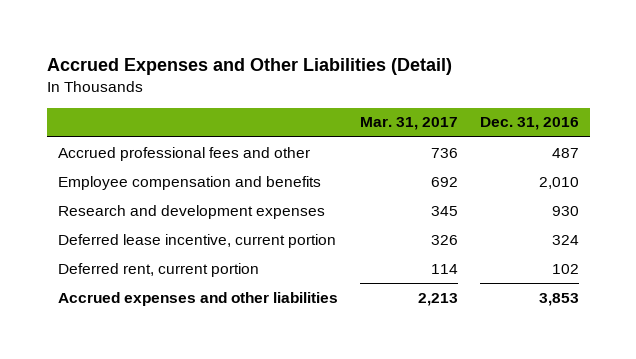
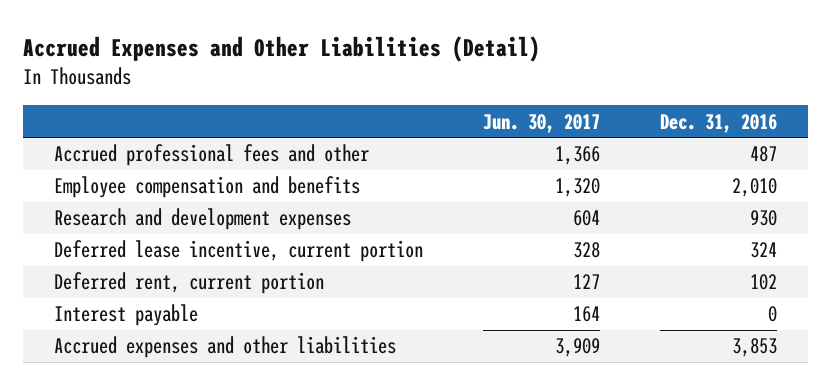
[359,117,458,131] Mar. 31, 2017 -> none
none -> [483,113,601,133] Jun. 30, 2017
none -> [53,304,198,327] Interest payable

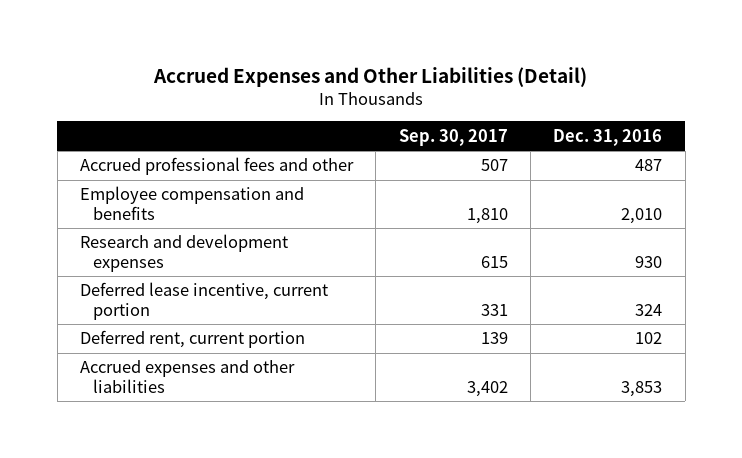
[483,113,601,133] Jun. 30, 2017 -> none
none -> [398,128,508,146] Sep. 30, 2017
[53,304,198,327] Interest payable -> none

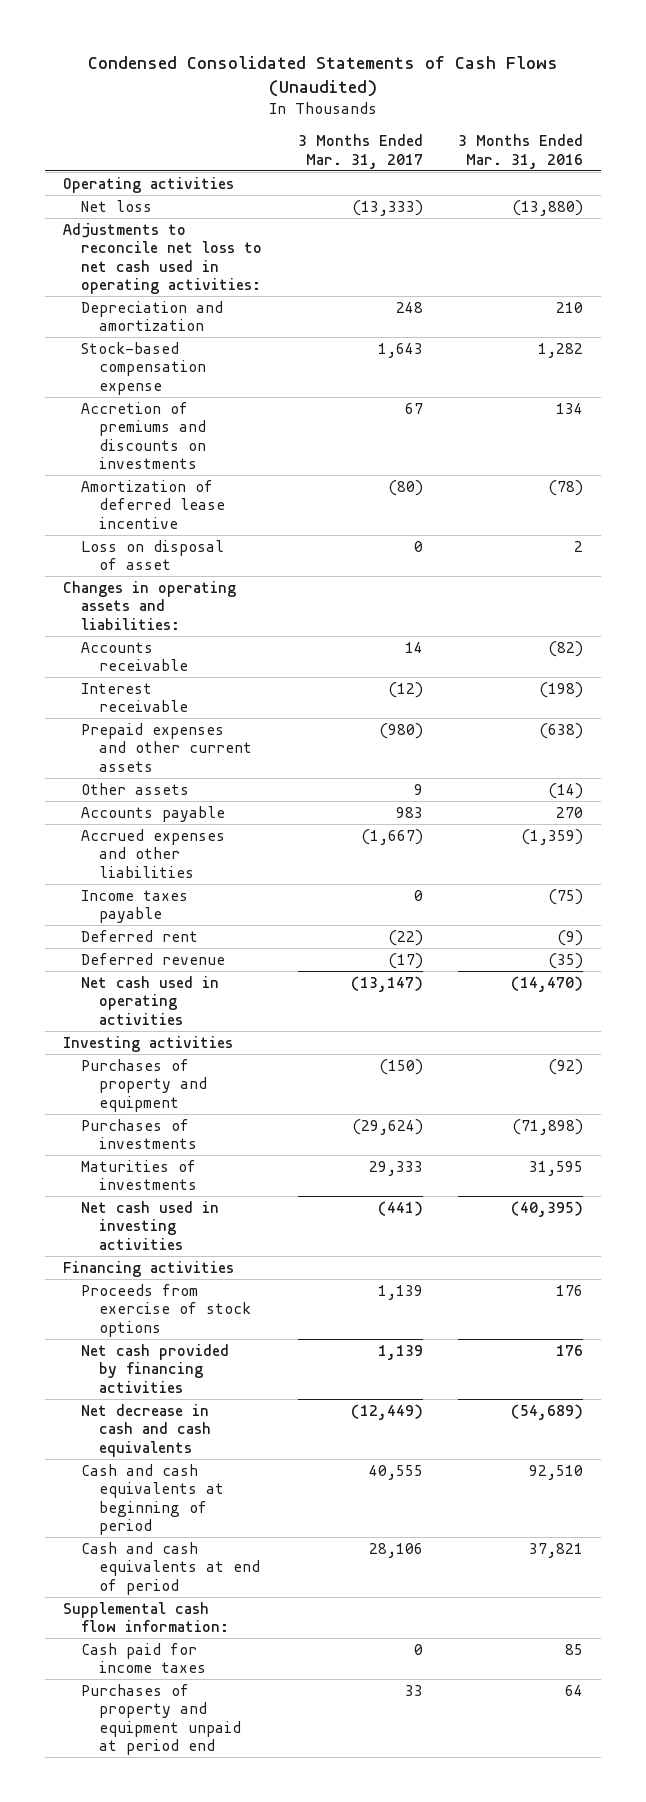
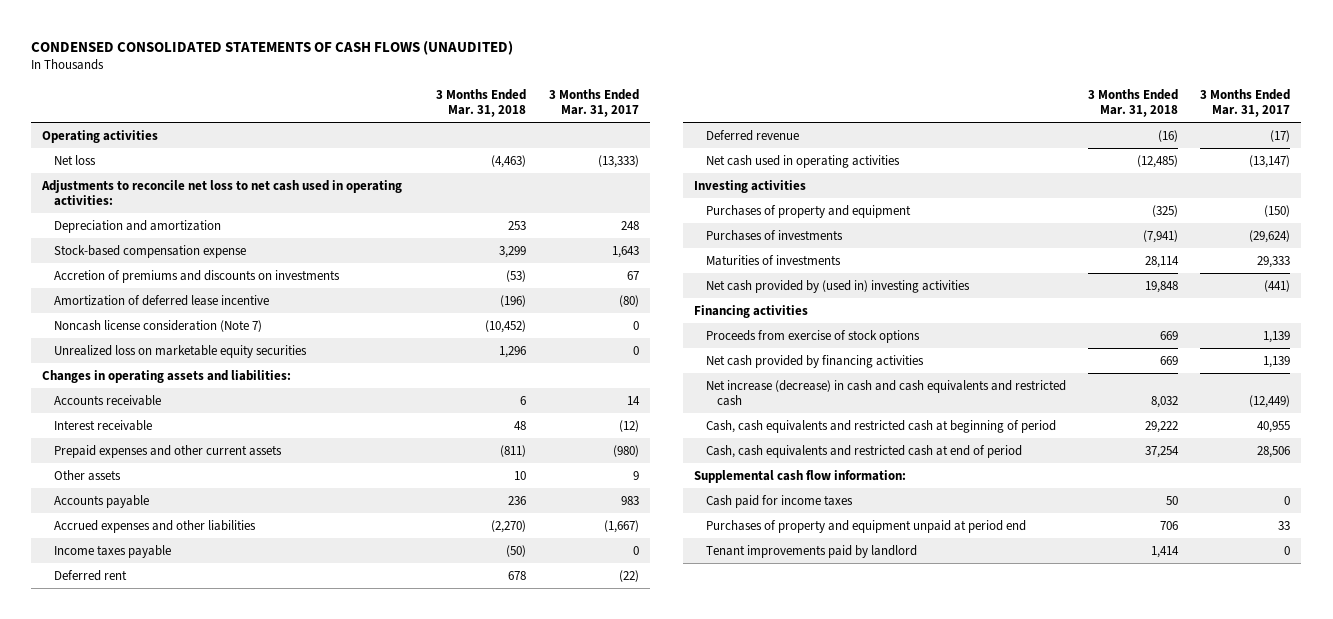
[88,56,559,98] Condensed Consolidated Statements of Cash Flows (Unaudited) -> [31,40,514,55] CONDENSED CONSOLIDATED STATEMENTS OF CASH FLOWS (UNAUDITED)
[458,134,584,169] 3 Months Ended Mar. 31, 2016 -> none
none -> [436,89,527,118] 3 Months Ended Mar. 31, 2018
[80,539,224,571] Loss on disposal of asset -> none
none -> [54,319,263,332] Noncash license consideration (Note 7)
none -> [54,344,308,358] Unrealized loss on marketable equity securities
[80,1200,219,1250] Net cash used in investing activities -> [705,279,970,293] Net cash provided by (used in) investing activities
[80,1403,211,1457] Net decrease in cash and cash equivalents -> [705,379,1066,406] Net increase (decrease) in cash and cash equivalents and restricted cash
[80,1463,224,1536] Cash and cash equivalents at beginning of period -> [705,419,1056,433] Cash, cash equivalents and restricted cash at beginning of period
[368,1464,423,1480] 40,555 -> [1257,420,1291,433] 40,955
[80,1541,260,1595] Cash and cash equivalents at end of period -> [705,444,1022,458] Cash, cash equivalents and restricted cash at end of period
[368,1542,423,1558] 28,106 -> [1257,445,1291,458] 28,506
none -> [705,544,917,558] Tenant improvements paid by landlord

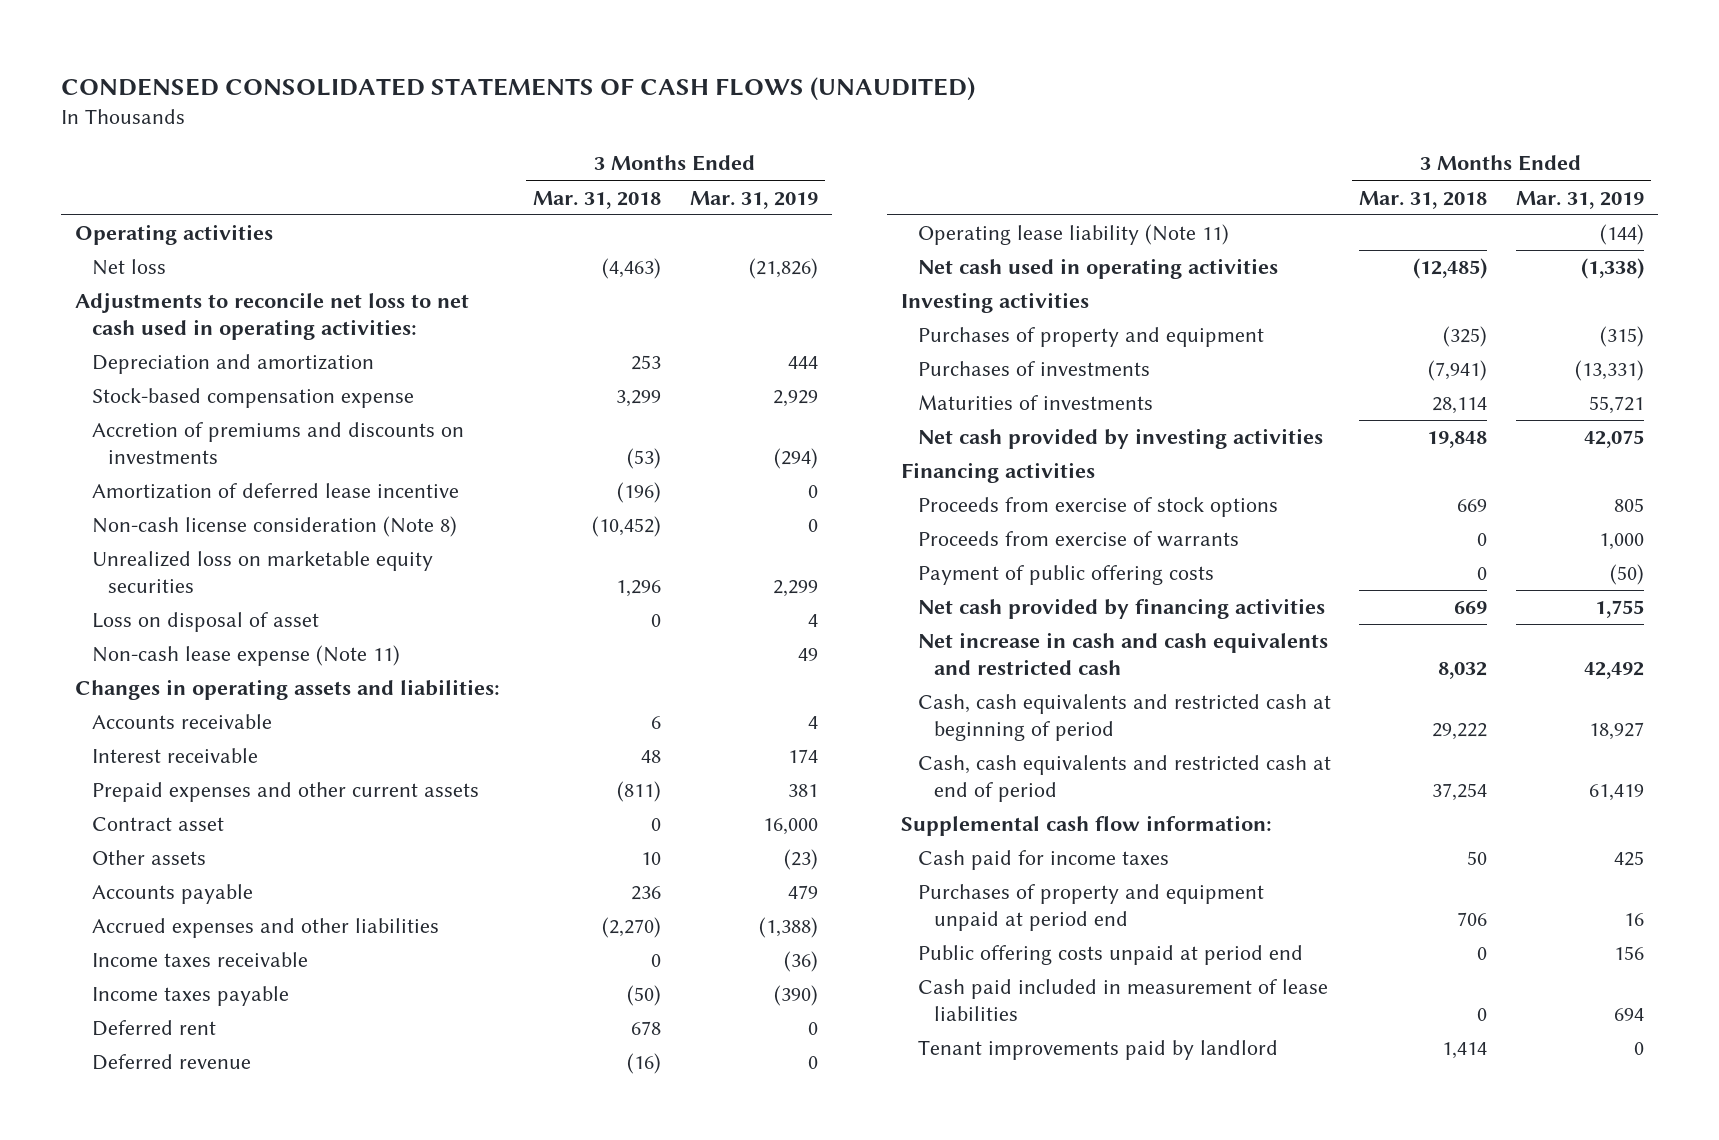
[548,89,639,118] 3 Months Ended Mar. 31, 2017 -> none
none -> [689,190,818,209] Mar. 31, 2019
[54,319,263,332] Noncash license consideration (Note 7) -> [91,516,457,538] Non-cash license consideration (Note 8)
none -> [91,612,319,633] Loss on disposal of asset
none -> [91,645,400,667] Non-cash lease expense (Note 11)
none -> [91,817,224,832] Contract asset
none -> [91,952,308,968] Income taxes receivable
none -> [917,224,1229,246] Operating lease liability (Note 11)
[705,279,970,293] Net cash provided by (used in) investing activities -> [917,428,1323,450] Net cash provided by investing activities
none -> [917,531,1239,548] Proceeds from exercise of warrants
none -> [917,565,1214,586] Payment of public offering costs
[705,379,1066,406] Net increase (decrease) in cash and cash equivalents and restricted cash -> [917,632,1328,675] Net increase in cash and cash equivalents and restricted cash
none -> [917,945,1303,966] Public offering costs unpaid at period end
none -> [917,979,1328,1021] Cash paid included in measurement of lease liabilities

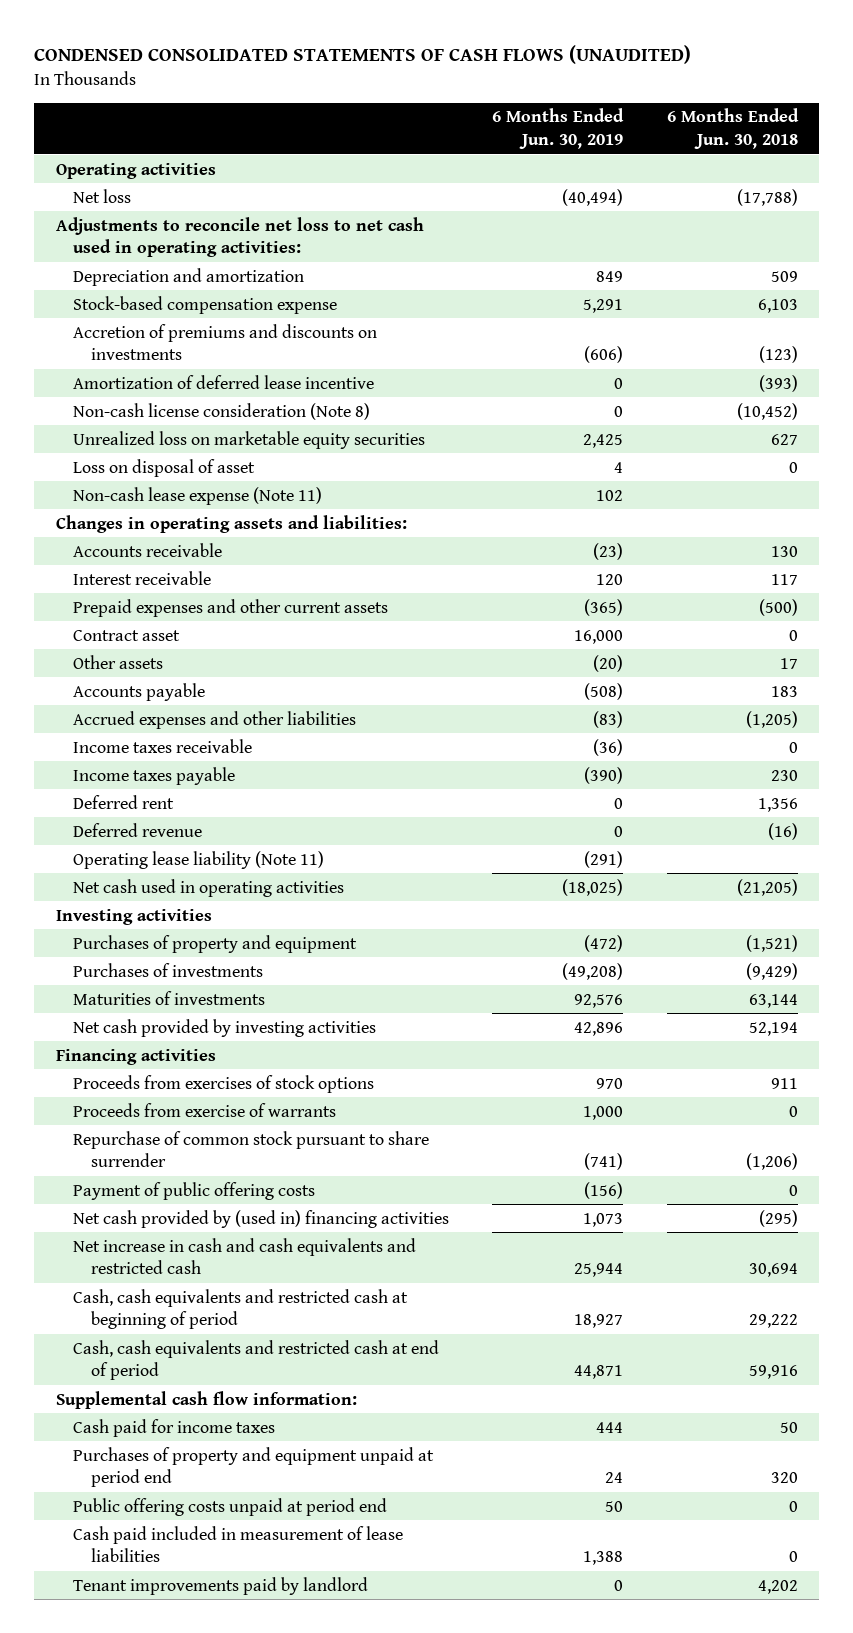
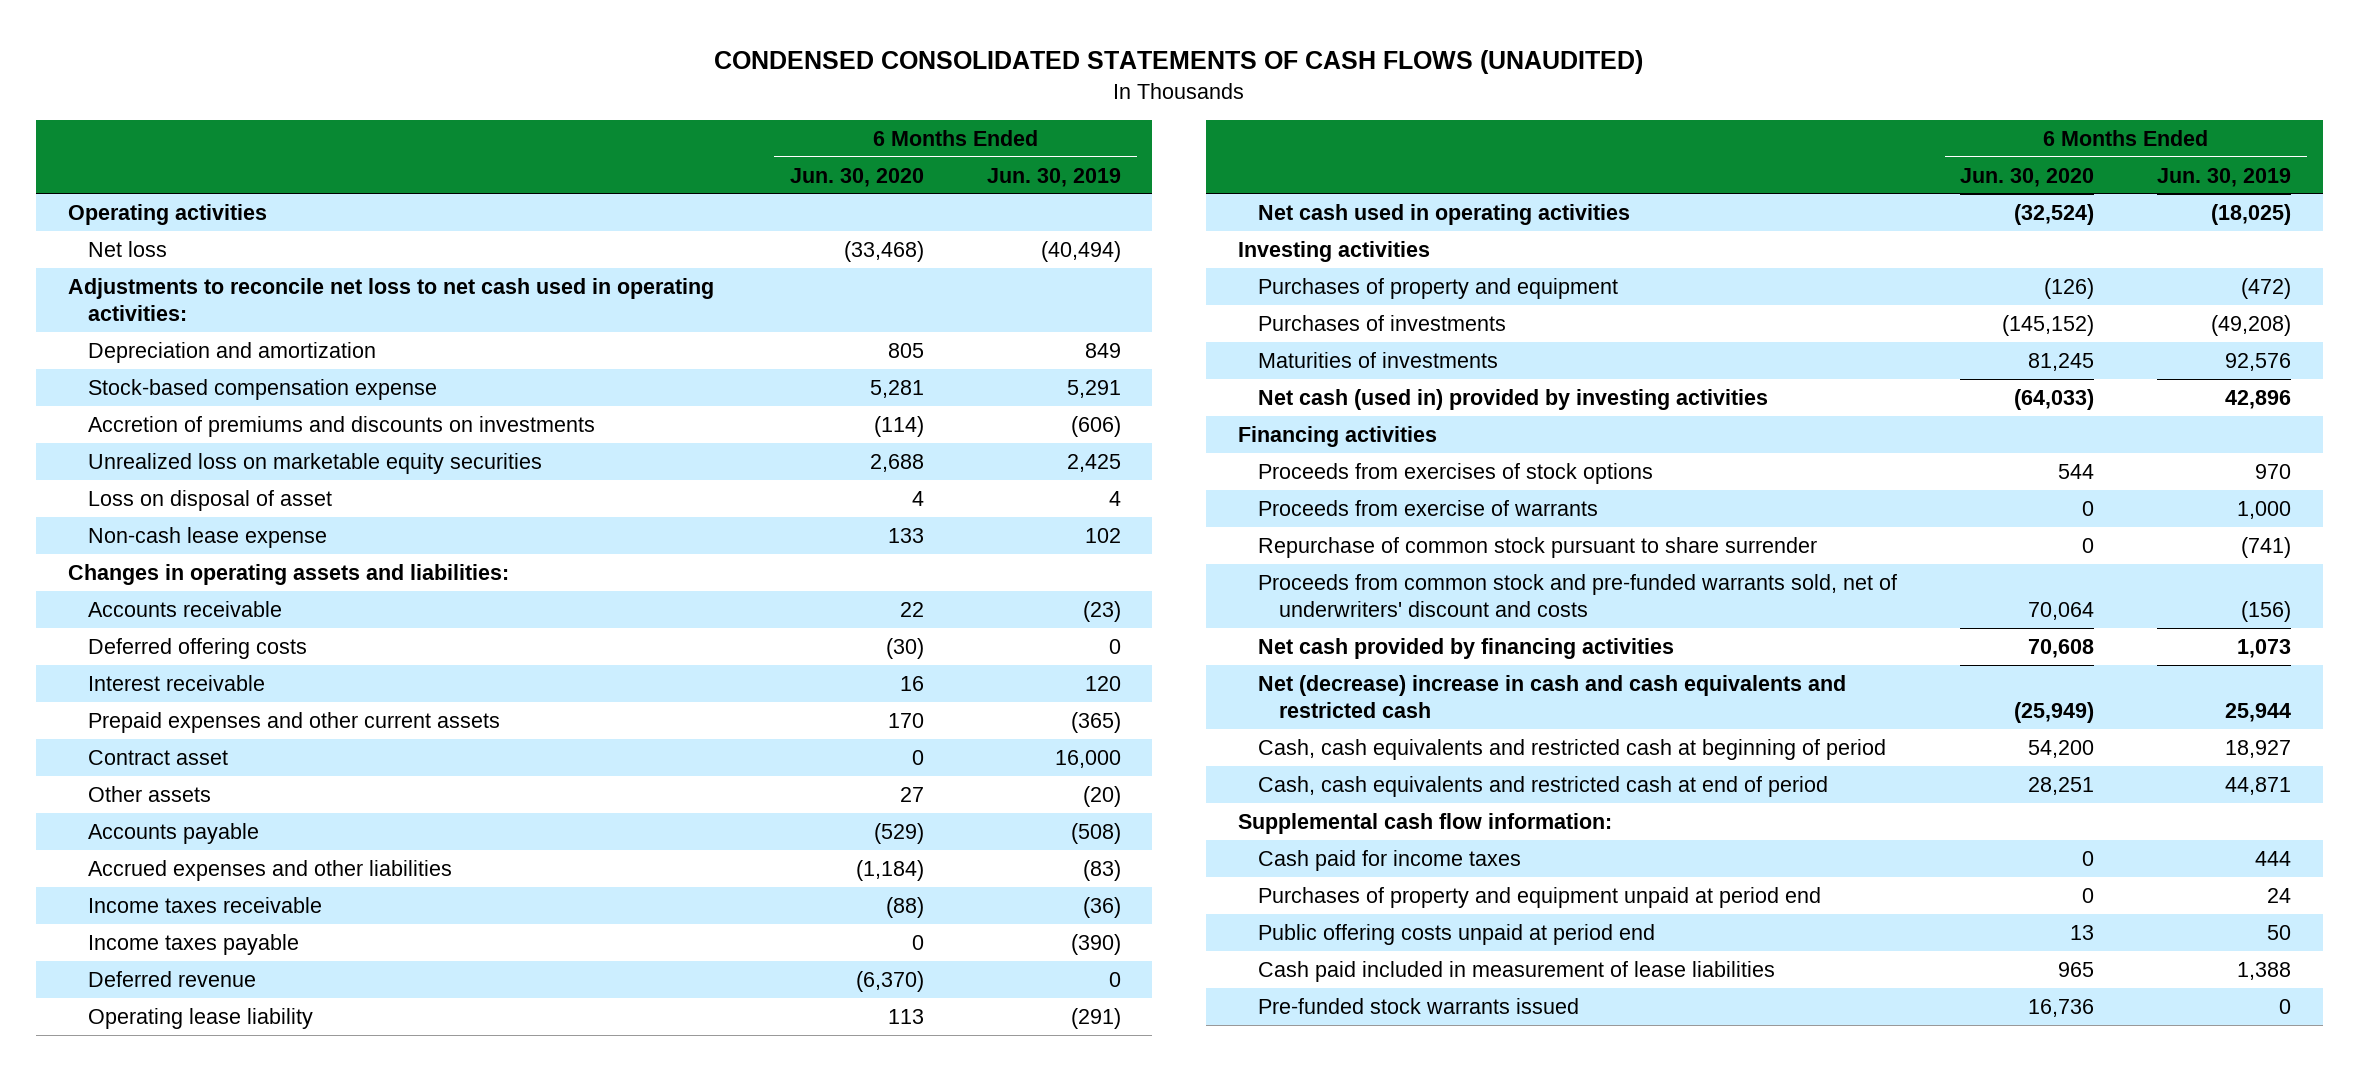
[666,108,799,149] 6 Months Ended Jun. 30, 2018 -> none
none -> [790,167,925,187] Jun. 30, 2020
[73,374,375,389] Amortization of deferred lease incentive -> none
[73,402,371,420] Non-cash license consideration (Note 8) -> none
[73,486,323,505] Non-cash lease expense (Note 11) -> [88,526,328,548] Non-cash lease expense
none -> [88,637,308,659] Deferred offering costs
[73,794,175,809] Deferred rent -> none
[73,850,325,869] Operating lease liability (Note 11) -> [88,1007,314,1029] Operating lease liability
[73,1018,377,1037] Net cash provided by investing activities -> [1258,388,1769,410] Net cash (used in) provided by investing activities
[73,1181,316,1200] Payment of public offering costs -> [1258,573,1898,617] Proceeds from common stock and pre-funded warrants sold, net of underwriters' discount and costs
[73,1209,450,1228] Net cash provided by (used in) financing activities -> [1258,637,1675,659] Net cash provided by financing activities
[73,1237,417,1275] Net increase in cash and cash equivalents and restricted cash -> [1258,674,1847,718] Net (decrease) increase in cash and cash equivalents and restricted cash
[73,1576,369,1595] Tenant improvements paid by landlord -> none
none -> [1258,997,1580,1014] Pre-funded stock warrants issued

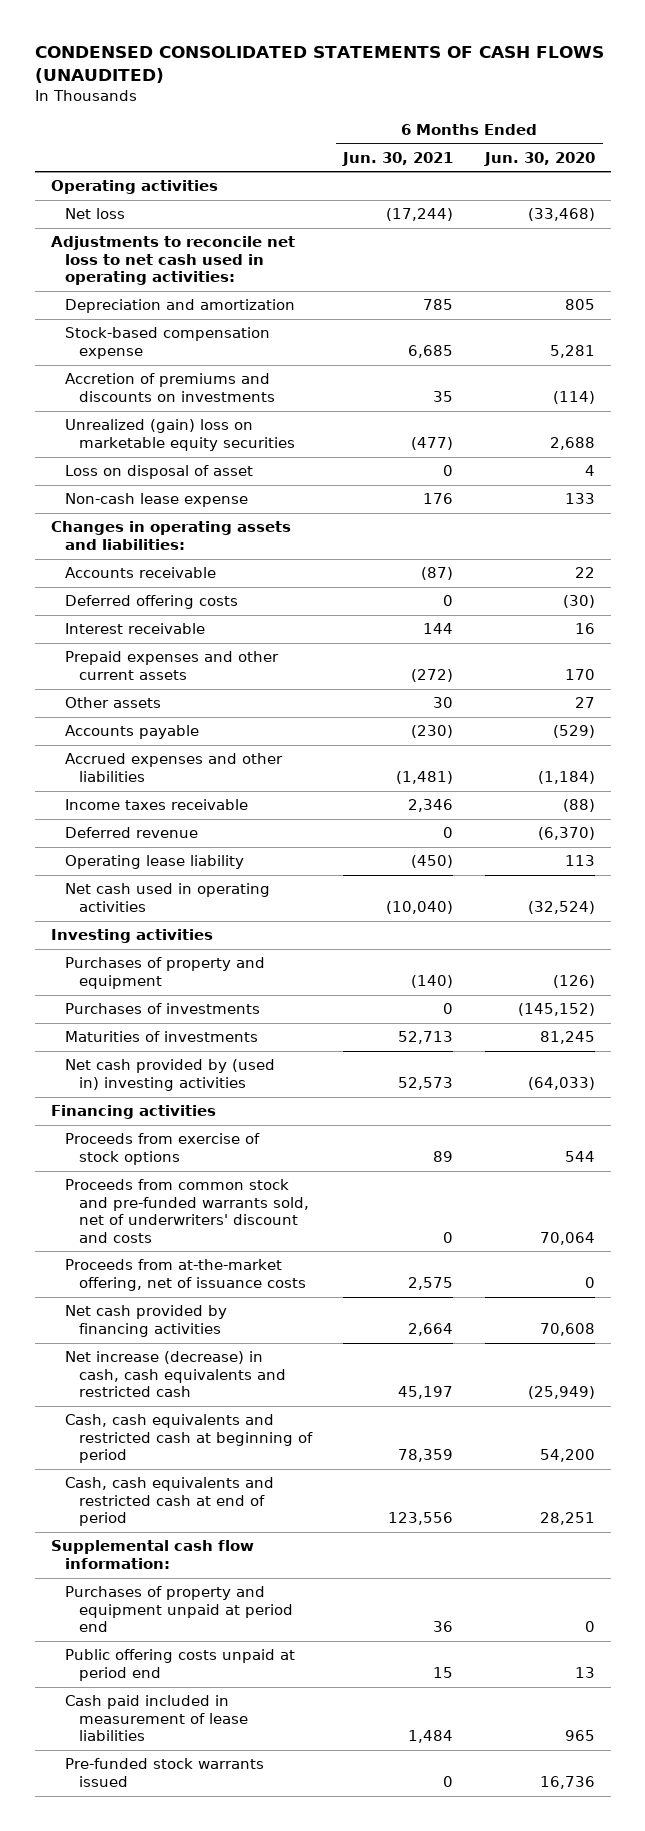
[986,167,1121,187] Jun. 30, 2019 -> none
none -> [342,151,454,166] Jun. 30, 2021
[88,452,543,474] Unrealized loss on marketable equity securities -> [64,419,296,451] Unrealized (gain) loss on marketable equity securities
[88,749,229,765] Contract asset -> none
[88,933,300,955] Income taxes payable -> none
[1258,388,1769,410] Net cash (used in) provided by investing activities -> [64,1059,275,1091] Net cash provided by (used in) investing activities
[1258,499,1599,516] Proceeds from exercise of warrants -> none
[1258,536,1818,558] Repurchase of common stock pursuant to share surrender -> none
[1258,462,1654,484] Proceeds from exercises of stock options -> [64,1133,260,1165] Proceeds from exercise of stock options
none -> [64,1259,307,1291] Proceeds from at-the-market offering, net of issuance costs
[1258,674,1847,718] Net (decrease) increase in cash and cash equivalents and restricted cash -> [64,1351,287,1398] Net increase (decrease) in cash, cash equivalents and restricted cash
[1258,849,1522,871] Cash paid for income taxes -> none

